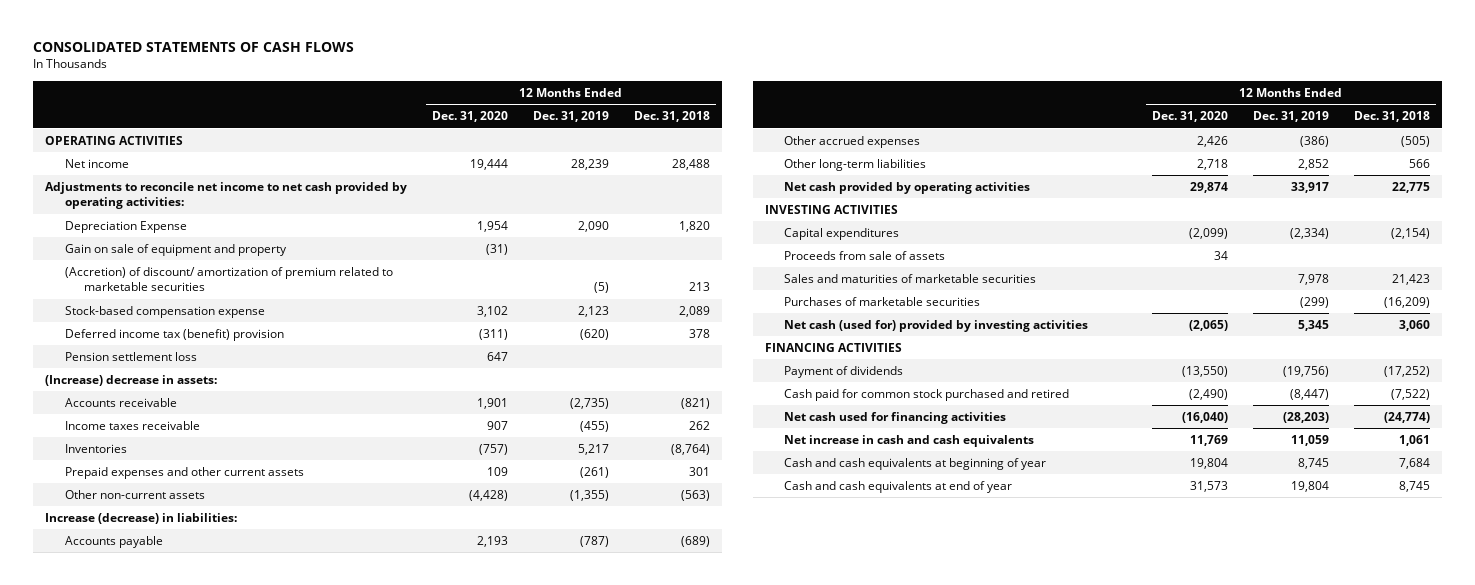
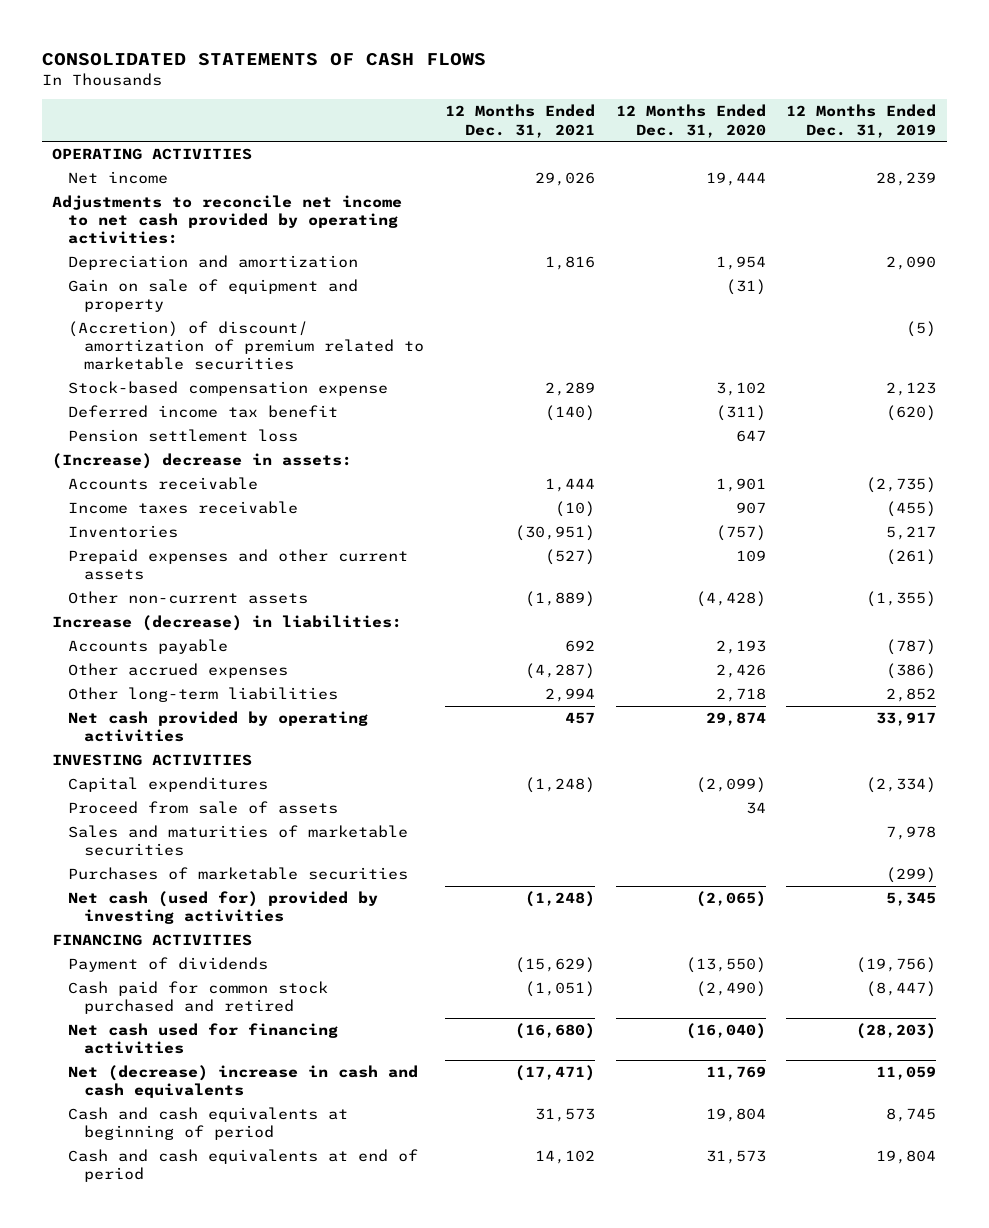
[633,111,710,123] Dec. 31, 2018 -> none
none -> [444,104,595,138] 12 Months Ended Dec. 31, 2021
[64,221,187,234] Depreciation Expense -> [68,255,359,271] Depreciation and amortization
[64,329,284,342] Deferred income tax (benefit) provision -> [68,405,339,419] Deferred income tax benefit
[784,251,946,261] Proceeds from sale of assets -> [68,801,339,815] Proceed from sale of assets
[784,435,1035,448] Net increase in cash and cash equivalents -> [68,1065,419,1099] Net (decrease) increase in cash and cash equivalents
[784,458,1047,471] Cash and cash equivalents at beginning of year -> [68,1107,349,1141] Cash and cash equivalents at beginning of period
[784,481,1013,494] Cash and cash equivalents at end of year -> [68,1149,419,1183] Cash and cash equivalents at end of period

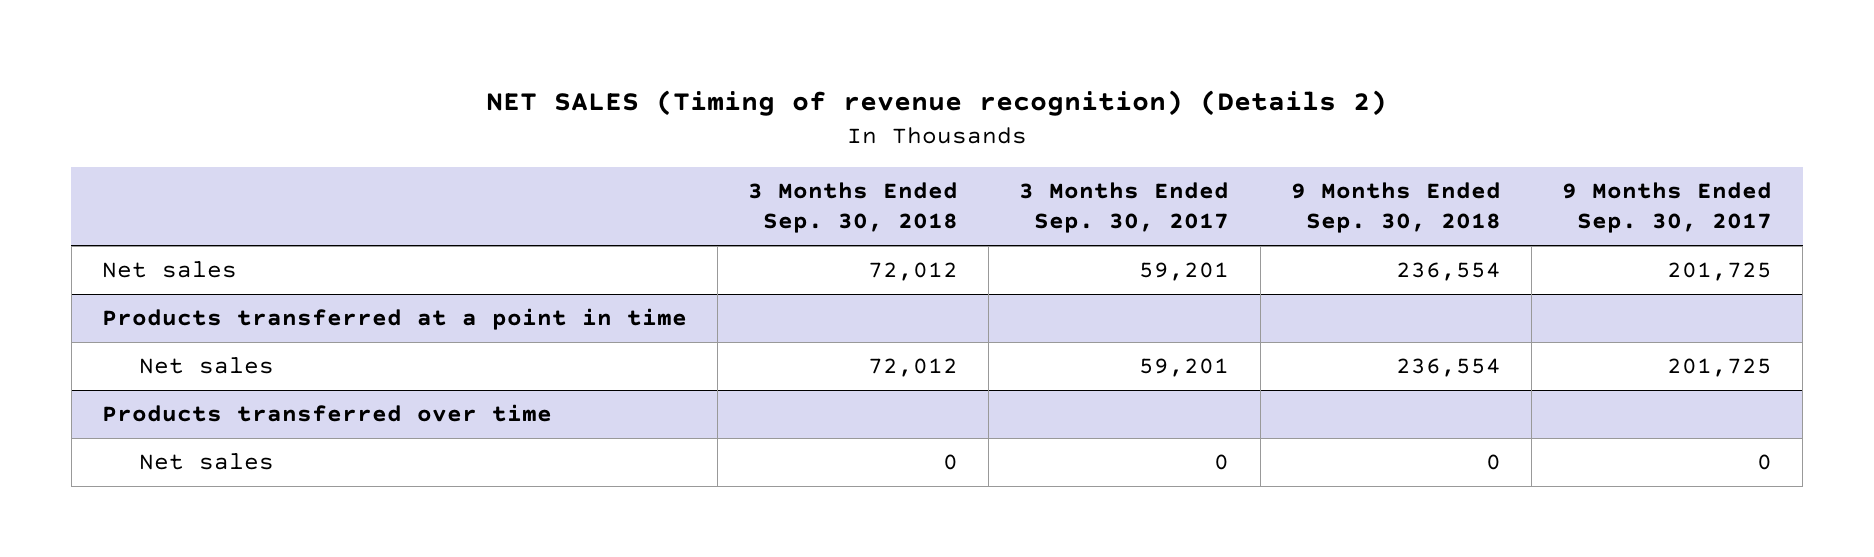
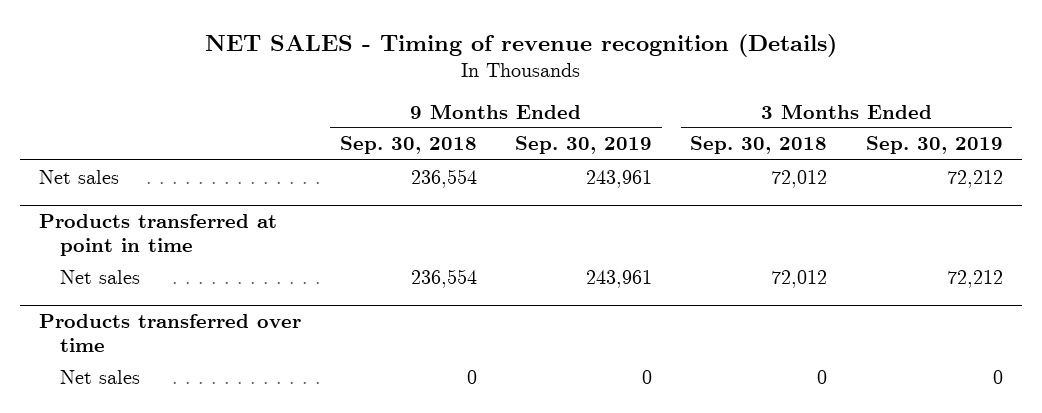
[485,89,1387,116] NET SALES (Timing of revenue recognition) (Details 2) -> [205,33,838,57] NET SALES - Timing of revenue recognition (Details)
[1019,182,1230,234] 3 Months Ended Sep. 30, 2017 -> none
[1561,182,1772,234] 9 Months Ended Sep. 30, 2017 -> none
none -> [515,136,653,155] Sep. 30, 2019
none -> [865,136,1003,155] Sep. 30, 2019
[101,308,687,331] Products transferred at a point in time -> [39,213,278,257] Products transferred at point in time

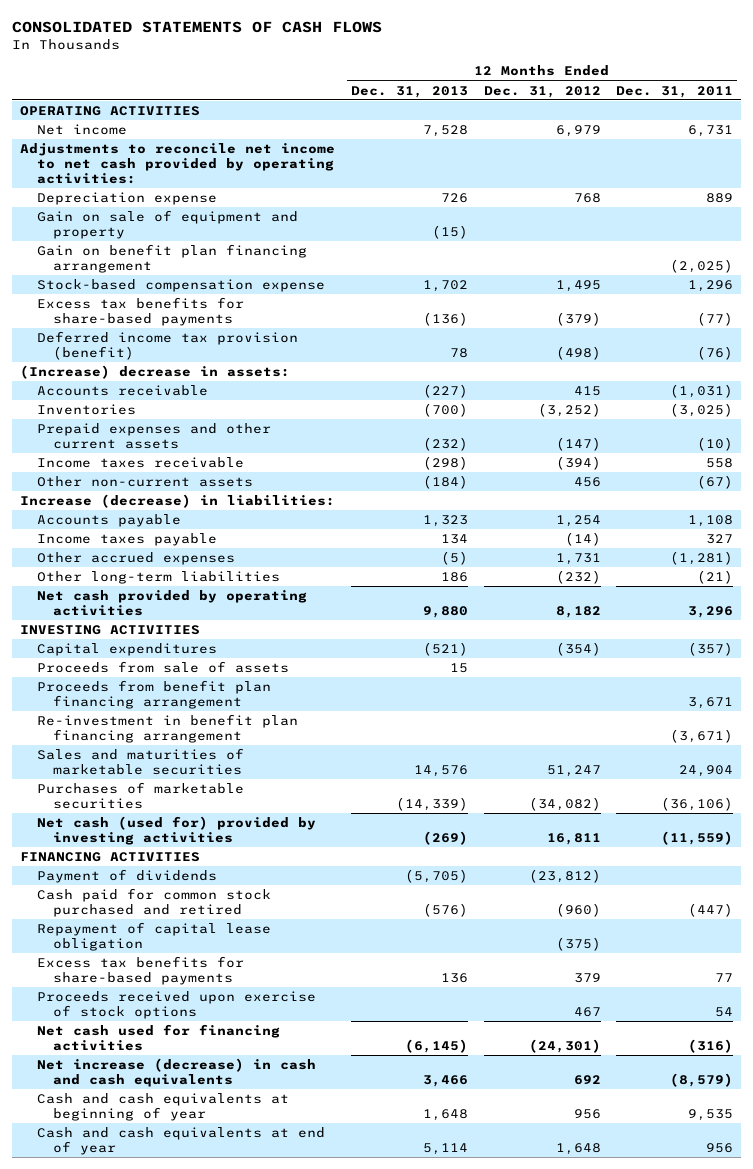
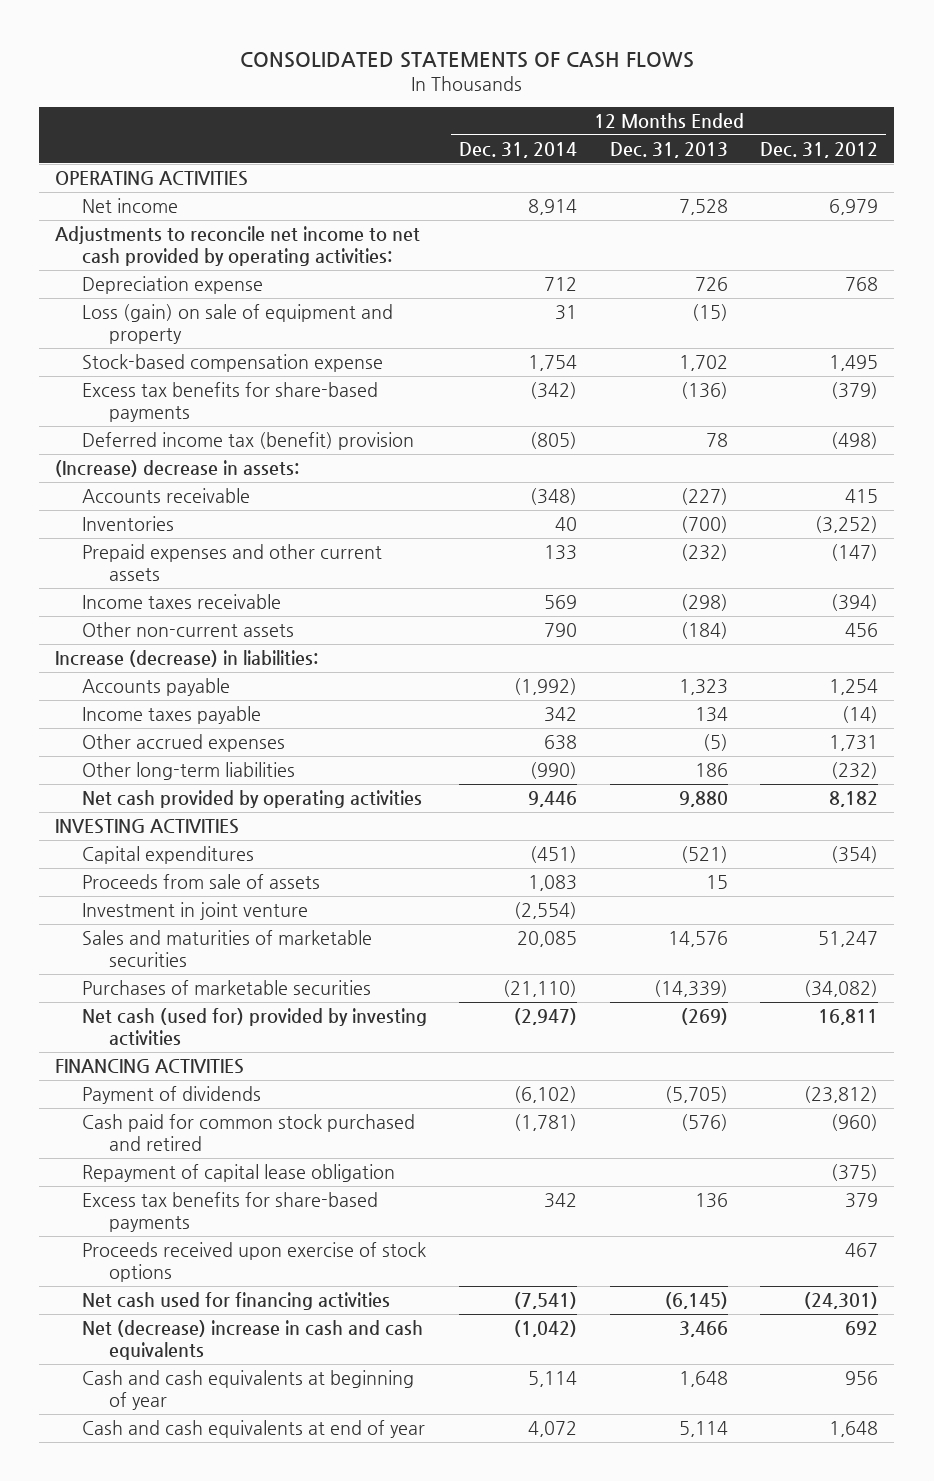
[616,85,734,98] Dec. 31, 2011 -> none
none -> [459,141,578,158] Dec. 31, 2014
[36,244,307,274] Gain on benefit plan financing arrangement -> none
[36,210,298,240] Gain on sale of equipment and property -> [82,303,394,345] Loss (gain) on sale of equipment and property
[36,331,298,361] Deferred income tax provision (benefit) -> [82,431,415,450] Deferred income tax (benefit) provision
[36,680,271,710] Proceeds from benefit plan financing arrangement -> none
[36,714,298,744] Re-investment in benefit plan financing arrangement -> none
none -> [82,901,309,920] Investment in joint venture
[36,1058,316,1088] Net increase (decrease) in cash and cash equivalents -> [82,1319,424,1361] Net (decrease) increase in cash and cash equivalents

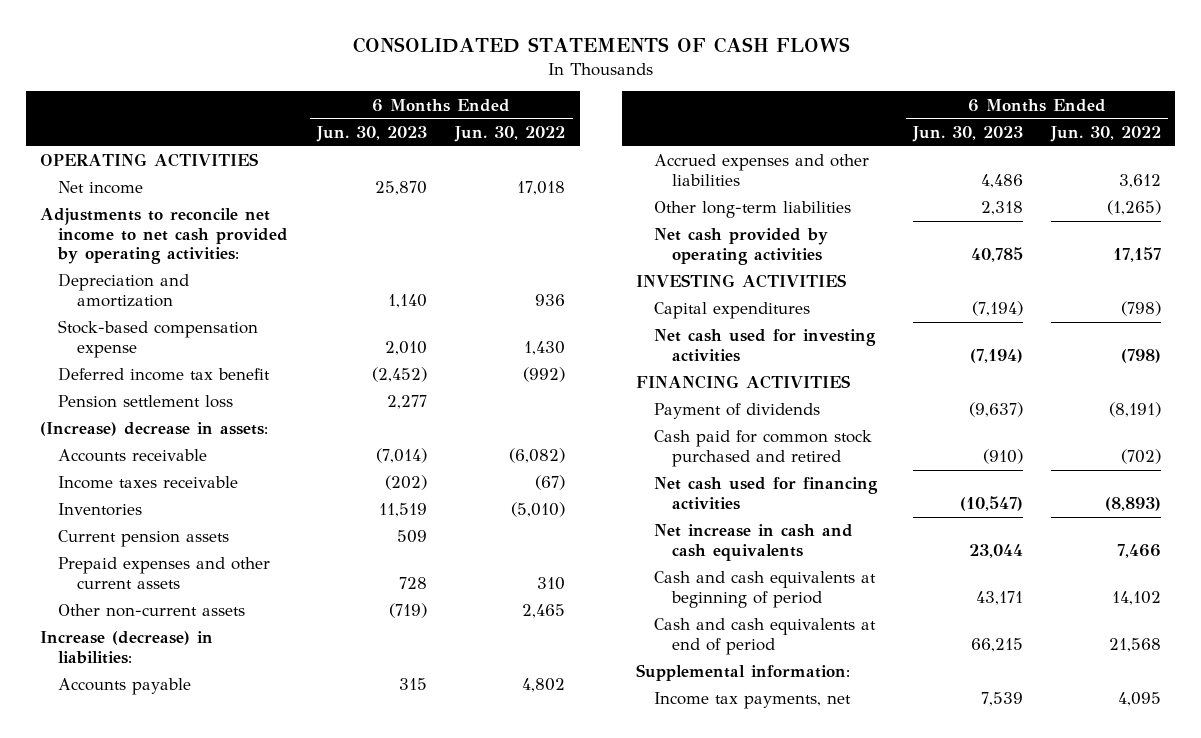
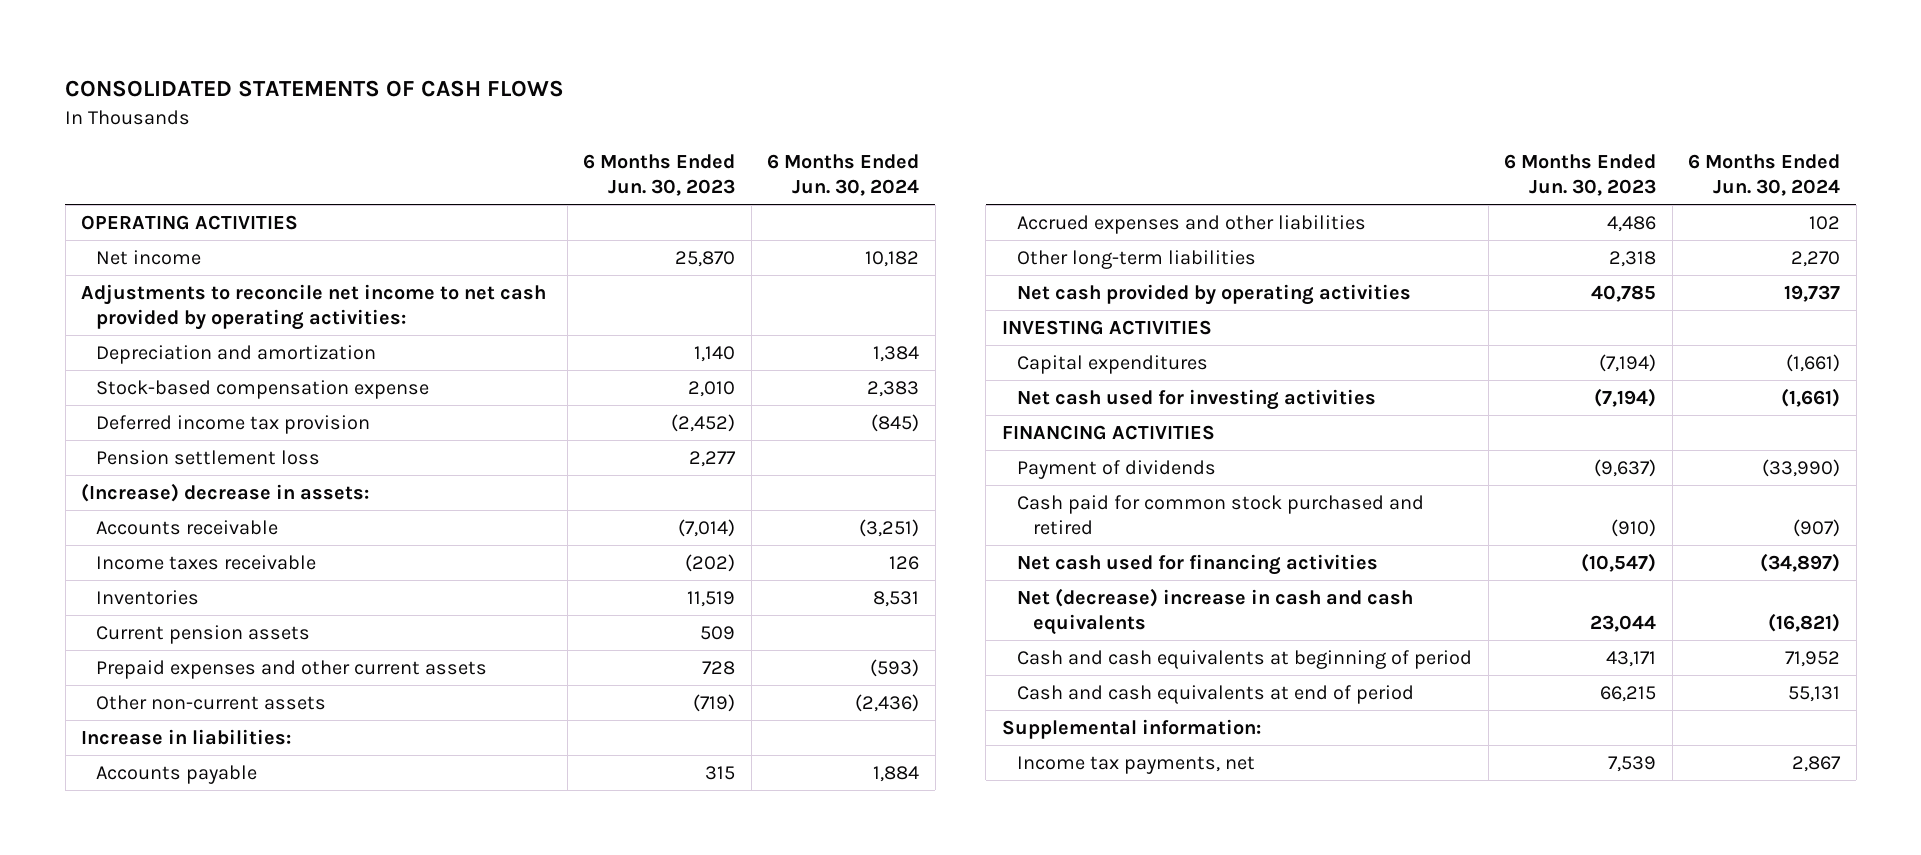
[454,125,566,142] Jun. 30, 2022 -> none
none -> [767,153,920,196] 6 Months Ended Jun. 30, 2024
[58,367,271,382] Deferred income tax benefit -> [96,414,371,434] Deferred income tax provision
[40,631,214,664] Increase (decrease) in liabilities: -> [81,728,292,745] Increase in liabilities:
[654,524,854,561] Net increase in cash and cash equivalents -> [1017,587,1414,636] Net (decrease) increase in cash and cash equivalents

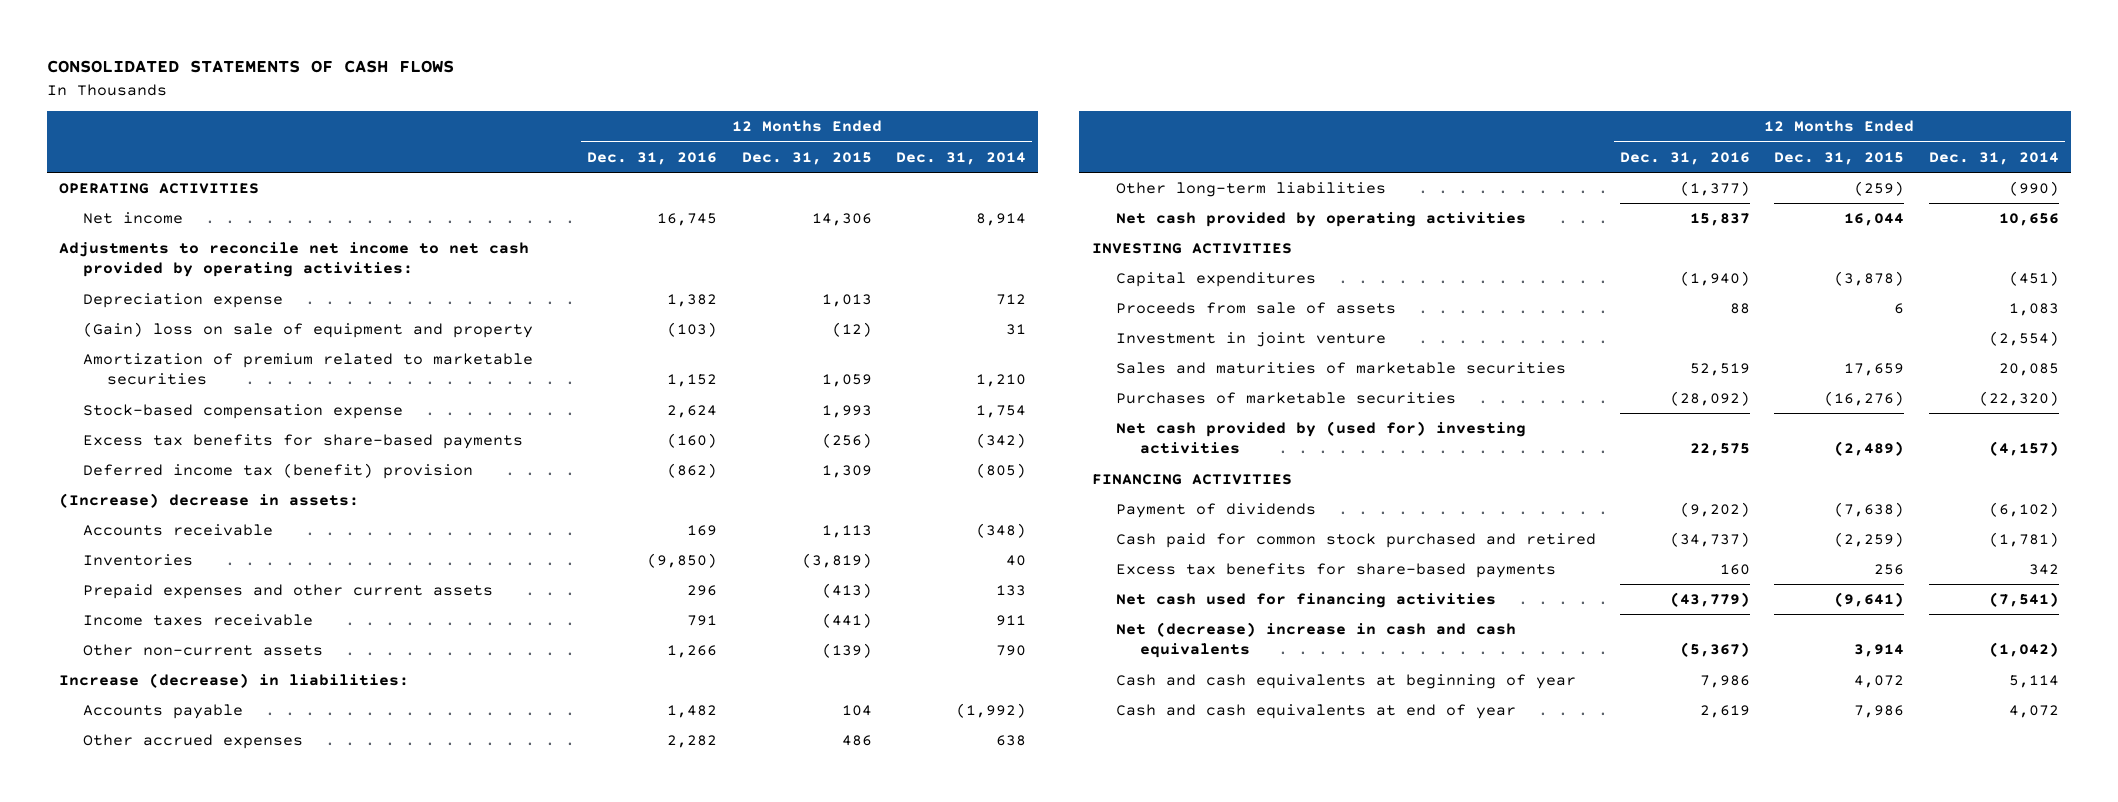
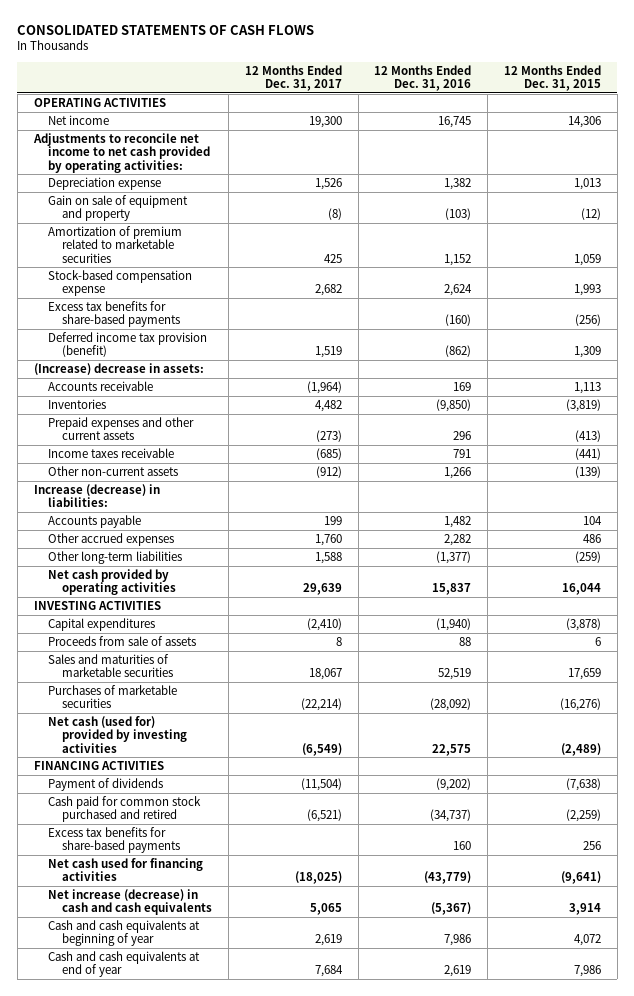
[896,151,1027,165] Dec. 31, 2014 -> none
none -> [244,64,342,92] 12 Months Ended Dec. 31, 2017
[82,322,533,339] (Gain) loss on sale of equipment and property -> [47,195,188,222] Gain on sale of equipment and property
[82,463,473,480] Deferred income tax (benefit) provision -> [47,332,207,358] Deferred income tax provision (benefit)
[1115,332,1386,348] Investment in joint venture -> none
[1115,421,1526,455] Net cash provided by (used for) investing activities -> [47,716,188,753] Net cash (used for) provided by investing activities
[1115,622,1516,659] Net (decrease) increase in cash and cash equivalents -> [47,889,213,916] Net increase (decrease) in cash and cash equivalents

